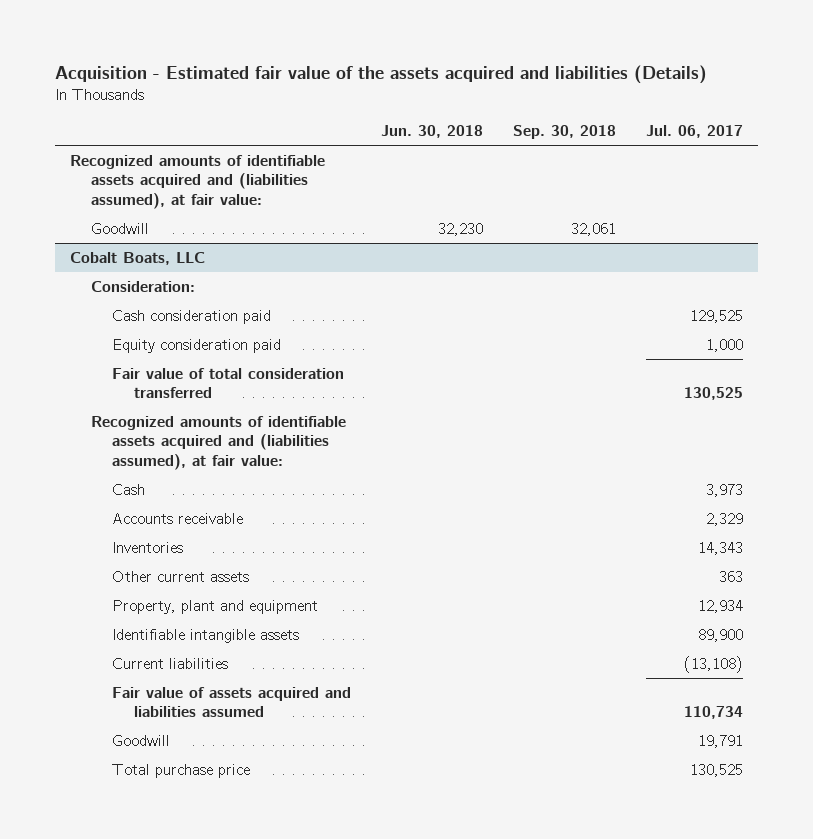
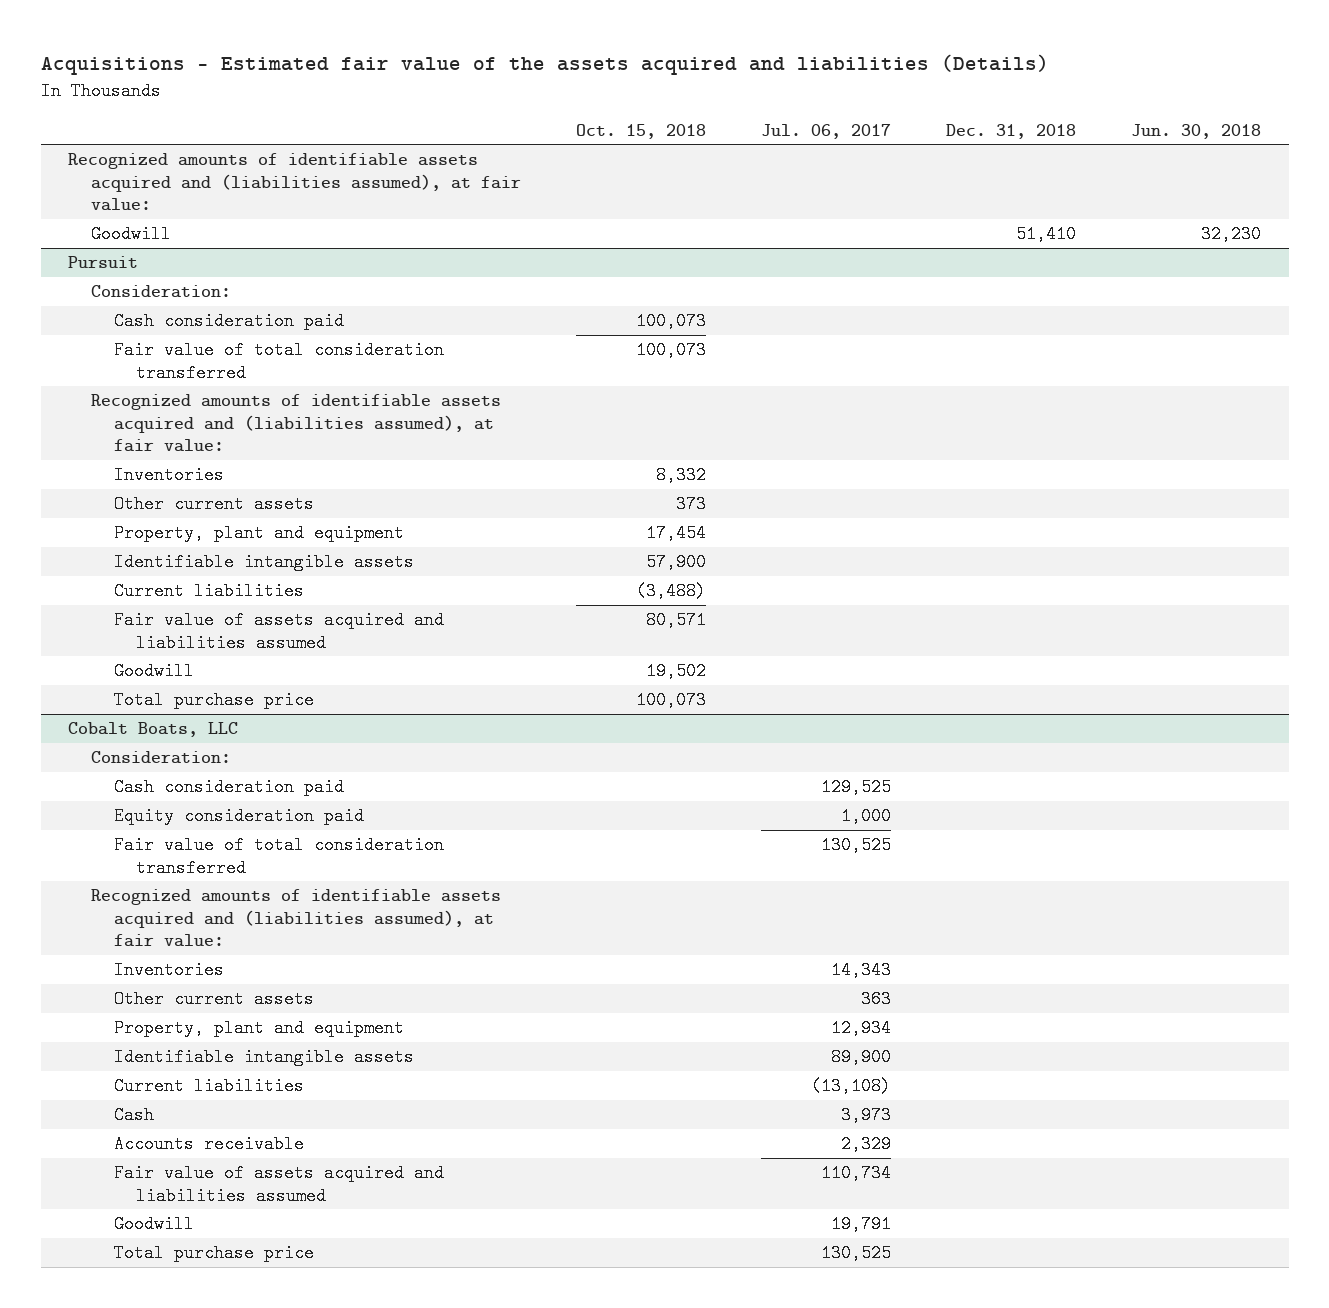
[54,65,707,85] Acquisition - Estimated fair value of the assets acquired and liabilities (Details) -> [40,54,1049,76] Acquisitions - Estimated fair value of the assets acquired and liabilities (Details)
[513,124,617,139] Sep. 30, 2018 -> none
none -> [575,123,706,139] Oct. 15, 2018
none -> [946,123,1077,139] Dec. 31, 2018
none -> [68,256,139,269] Pursuit
none -> [90,285,231,299] Consideration:
none -> [113,312,344,331] Cash consideration paid
none -> [113,341,444,382] Fair value of total consideration transferred
none -> [90,394,501,453] Recognized amounts of identifiable assets acquired and (liabilities assumed), at fair value:
none -> [113,466,224,485] Inventories
none -> [113,495,314,514] Other current assets
none -> [113,524,404,543] Property, plant and equipment
none -> [113,553,414,572] Identifiable intangible assets
none -> [113,582,304,601] Current liabilities
none -> [113,611,444,652] Fair value of assets acquired and liabilities assumed
none -> [113,662,194,681] Goodwill
none -> [113,691,314,710] Total purchase price
[112,483,146,495] Cash -> [113,1106,154,1125] Cash
[112,512,244,524] Accounts receivable -> [113,1135,304,1154] Accounts receivable

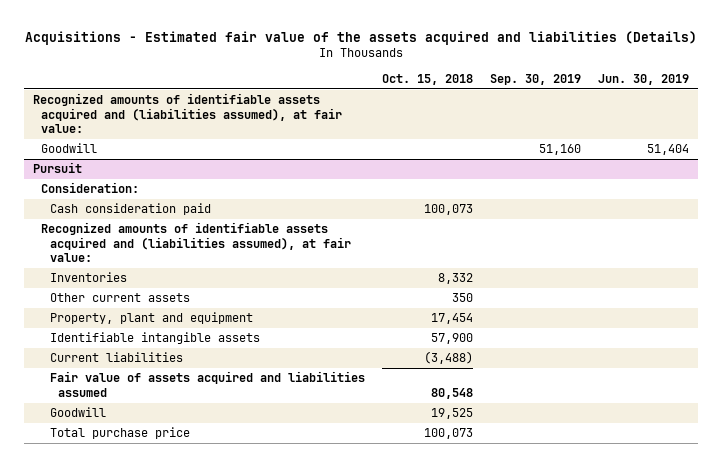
[761,123,892,139] Jul. 06, 2017 -> none
[946,123,1077,139] Dec. 31, 2018 -> none
[1131,123,1262,139] Jun. 30, 2018 -> none
none -> [489,73,581,85] Sep. 30, 2019
none -> [598,73,690,85] Jun. 30, 2019
[113,341,444,382] Fair value of total consideration transferred -> none
[675,495,706,514] 373 -> [451,293,473,303] 350
[645,611,706,630] 80,571 -> [430,387,473,399] 80,548
[645,662,706,681] 19,502 -> [430,408,473,420] 19,525
[68,722,239,738] Cobalt Boats, LLC -> none
[90,751,231,765] Consideration: -> none
[113,778,344,797] Cash consideration paid -> none
[113,807,364,826] Equity consideration paid -> none
[113,836,444,877] Fair value of total consideration transferred -> none
[90,889,501,948] Recognized amounts of identifiable assets acquired and (liabilities assumed), at fair value: -> none
[113,961,224,980] Inventories -> none
[113,990,314,1009] Other current assets -> none
[113,1019,404,1038] Property, plant and equipment -> none
[113,1048,414,1067] Identifiable intangible assets -> none
[113,1077,304,1096] Current liabilities -> none
[113,1106,154,1125] Cash -> none
[113,1135,304,1154] Accounts receivable -> none
[113,1164,444,1205] Fair value of assets acquired and liabilities assumed -> none
[113,1215,194,1234] Goodwill -> none
[113,1244,314,1263] Total purchase price -> none

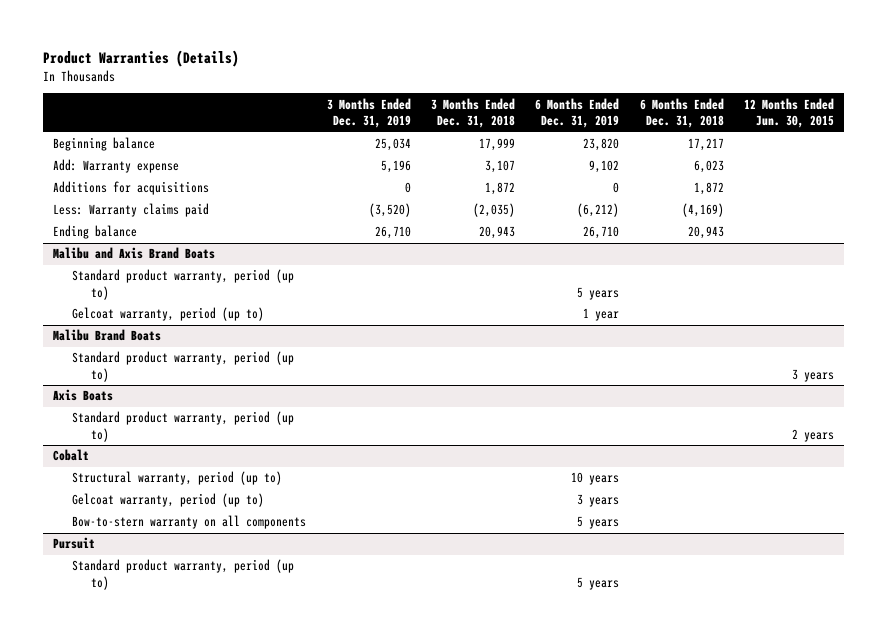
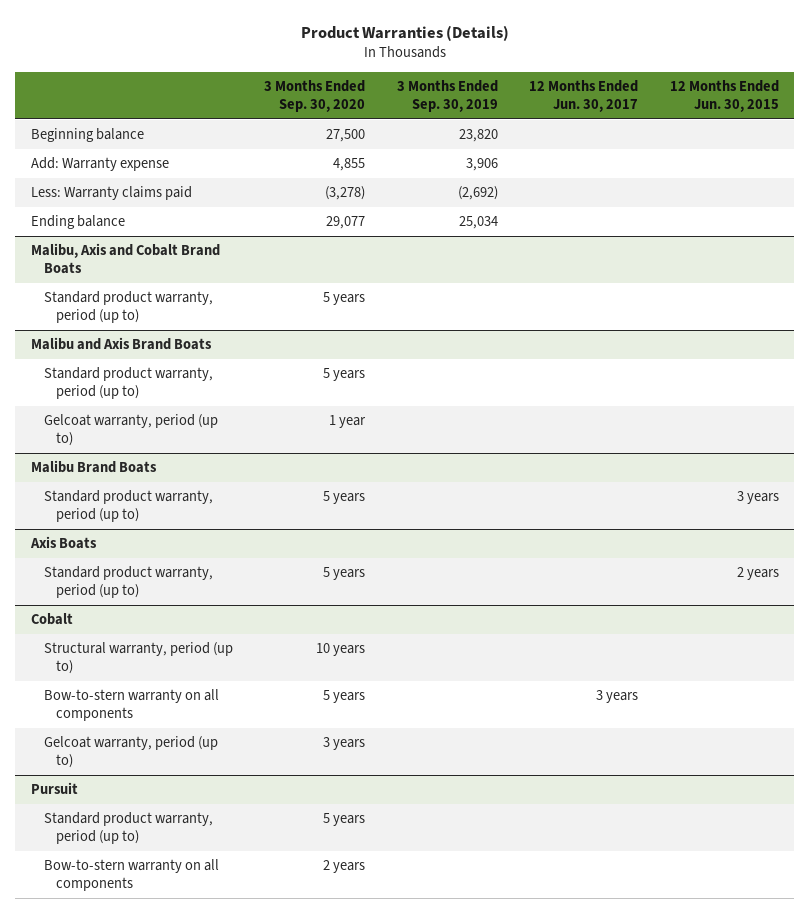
[326,97,411,129] 3 Months Ended Dec. 31, 2019 -> none
[430,97,515,129] 3 Months Ended Dec. 31, 2018 -> none
[535,97,620,129] 6 Months Ended Dec. 31, 2019 -> none
[639,97,724,129] 6 Months Ended Dec. 31, 2018 -> none
none -> [264,80,366,112] 3 Months Ended Sep. 30, 2020
none -> [396,80,498,112] 3 Months Ended Sep. 30, 2019
none -> [529,80,639,112] 12 Months Ended Jun. 30, 2017
[53,181,210,196] Additions for acquisitions -> none
none -> [31,243,221,275] Malibu, Axis and Cobalt Brand Boats
none -> [43,291,213,324] Standard product warranty, period (up to)
[72,493,265,508] Gelcoat warranty, period (up to) -> [43,736,218,769] Gelcoat warranty, period (up to)
none -> [43,859,219,892] Bow-to-stern warranty on all components

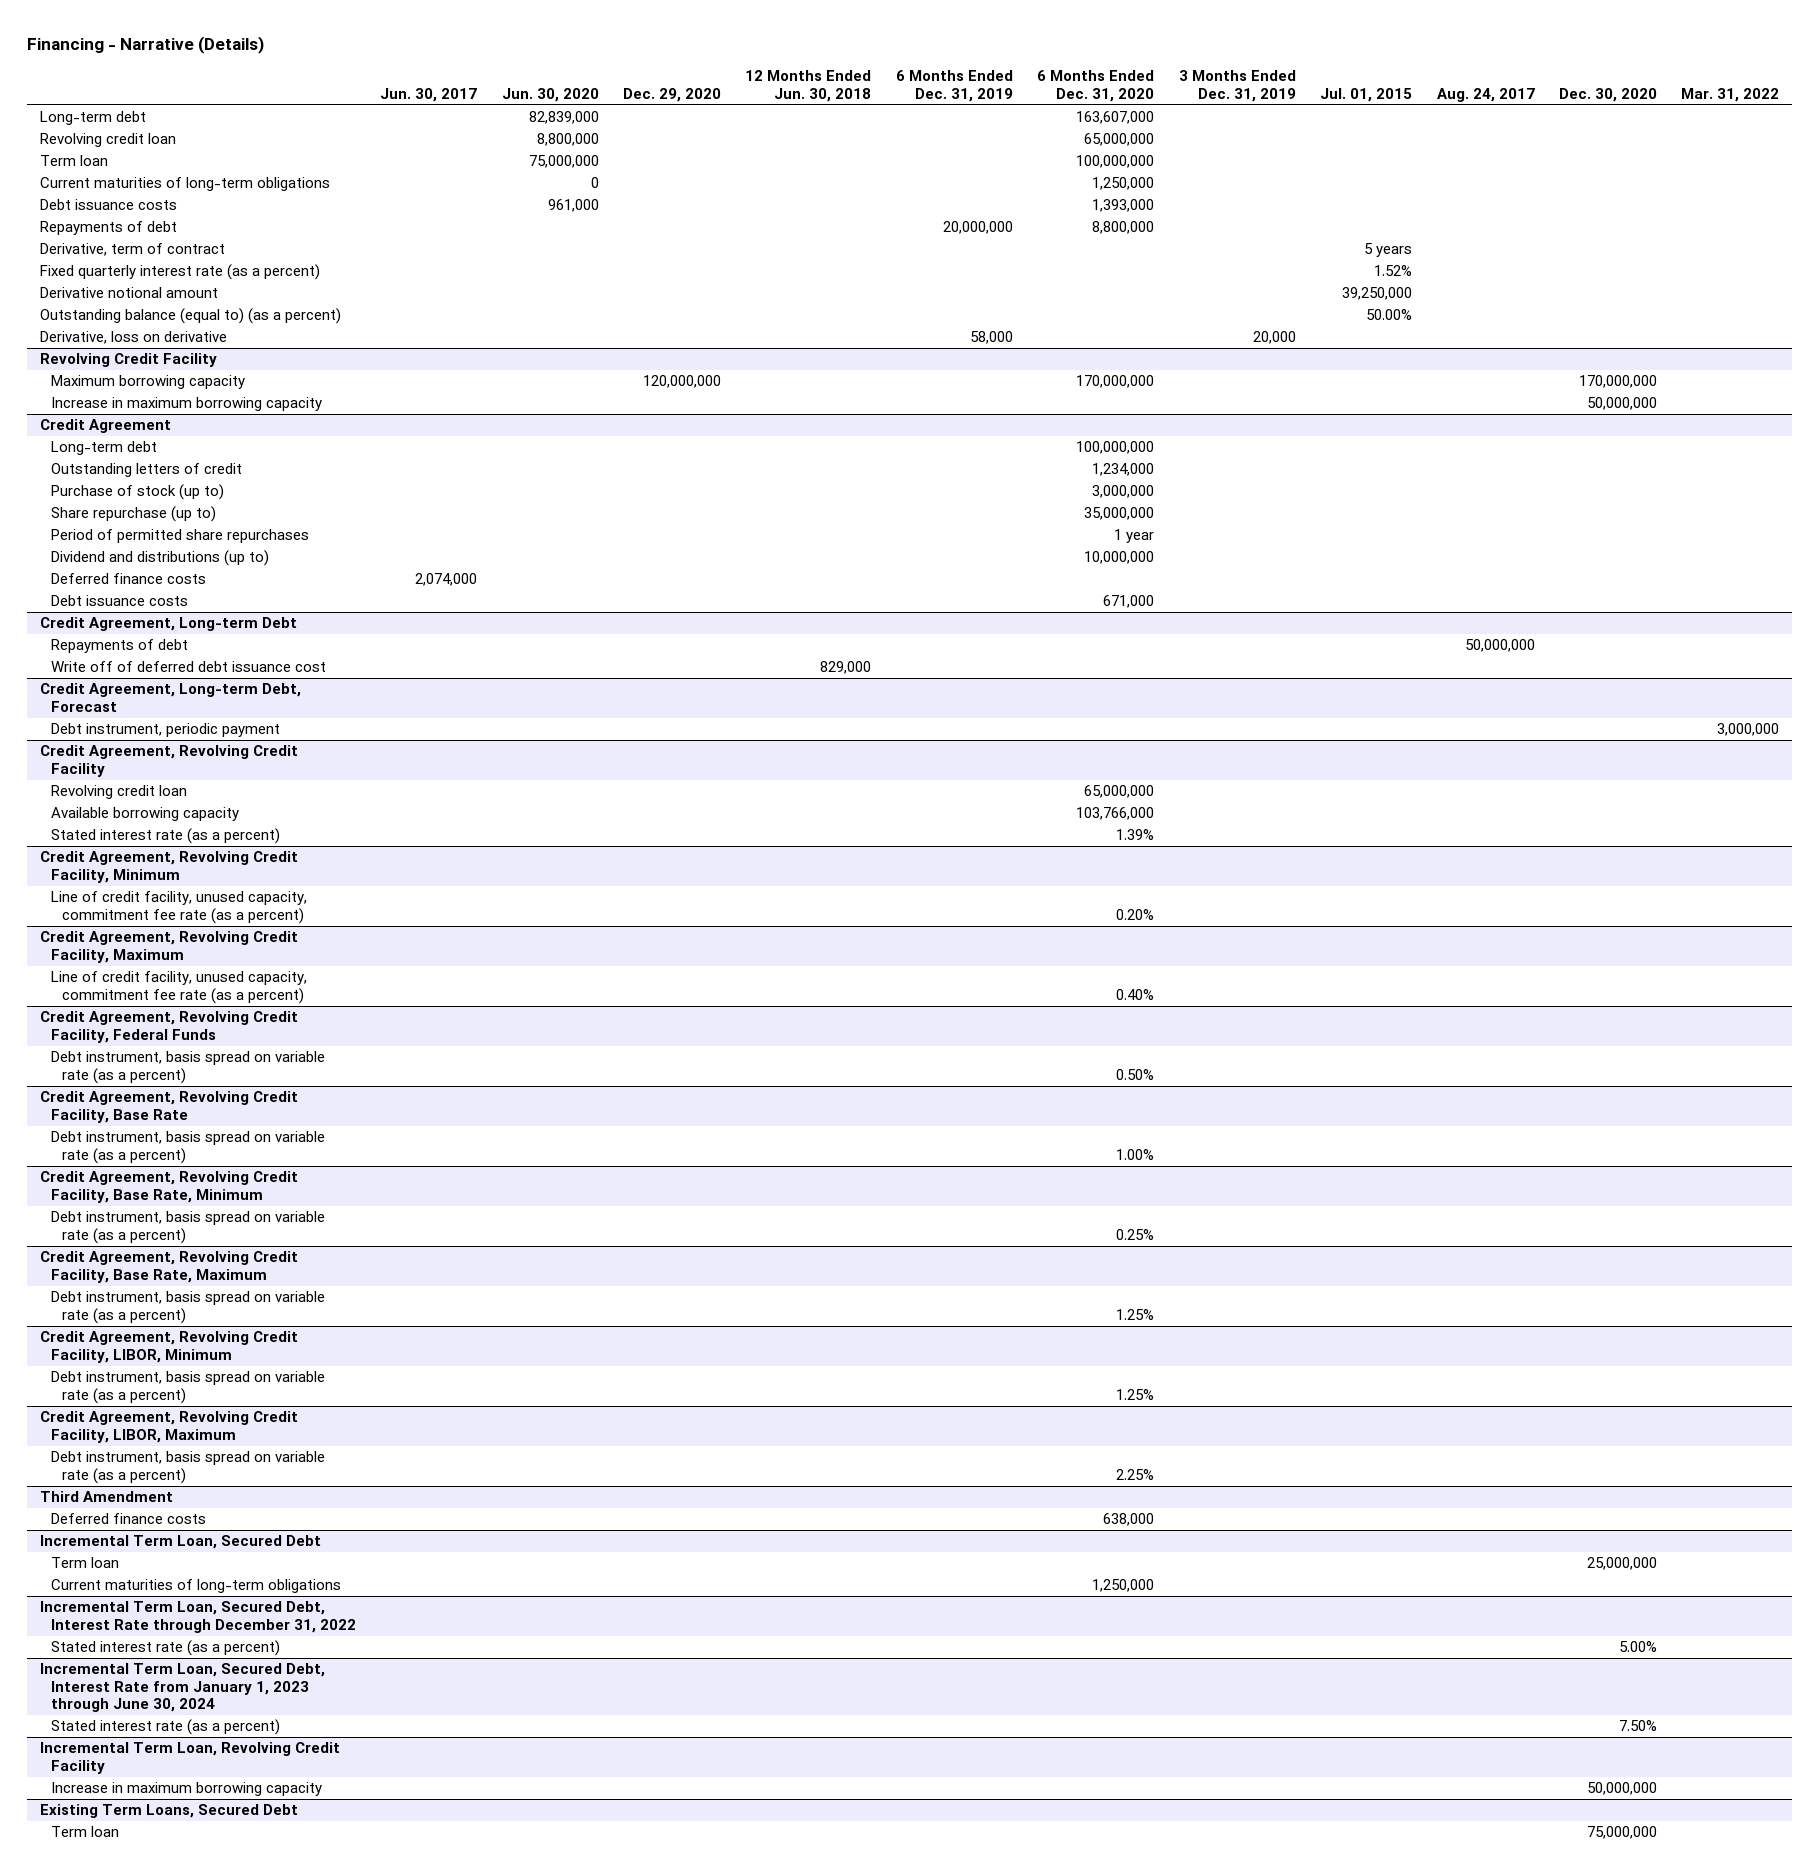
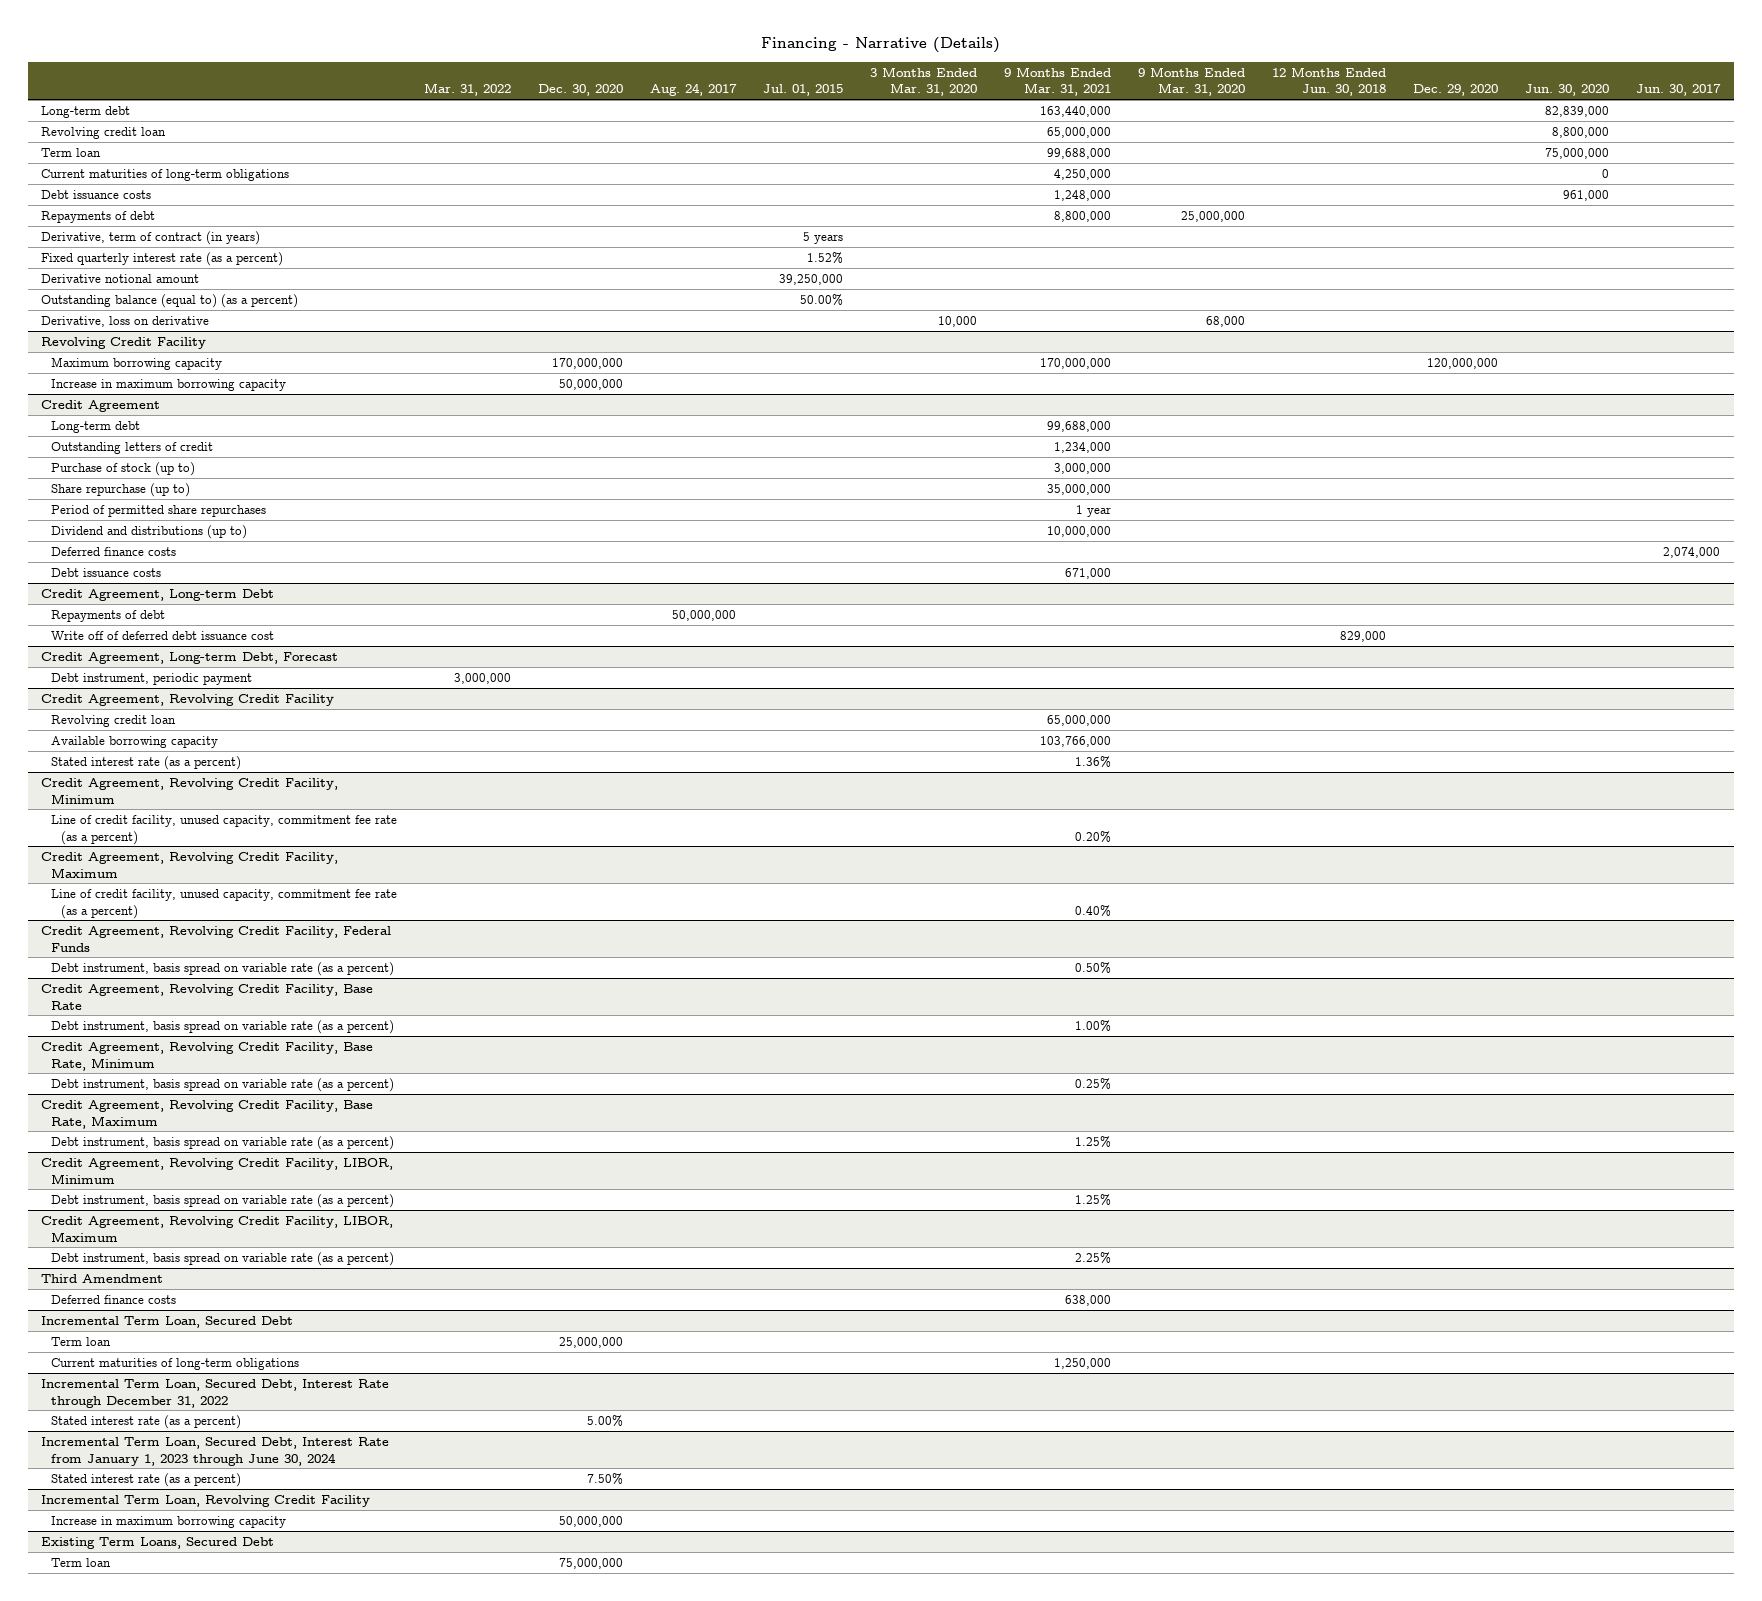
[895,70,1013,102] 6 Months Ended Dec. 31, 2019 -> none
[1037,70,1155,102] 6 Months Ended Dec. 31, 2020 -> none
[1178,70,1296,102] 3 Months Ended Dec. 31, 2019 -> none
none -> [870,66,978,97] 3 Months Ended Mar. 31, 2020
none -> [1004,66,1112,97] 9 Months Ended Mar. 31, 2021
none -> [1138,66,1246,97] 9 Months Ended Mar. 31, 2020
[39,243,225,257] Derivative, term of contract -> [41,231,261,246] Derivative, term of contract (in years)

